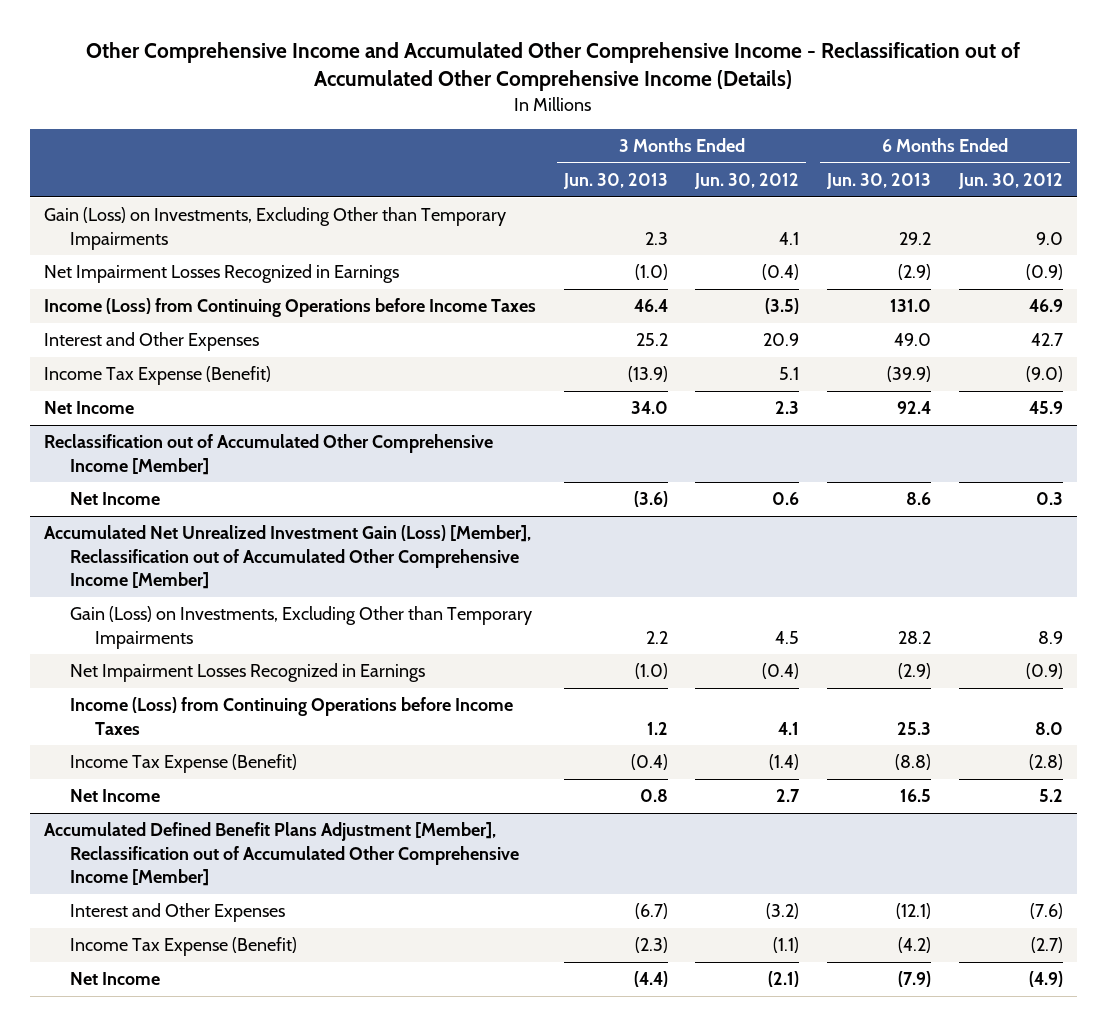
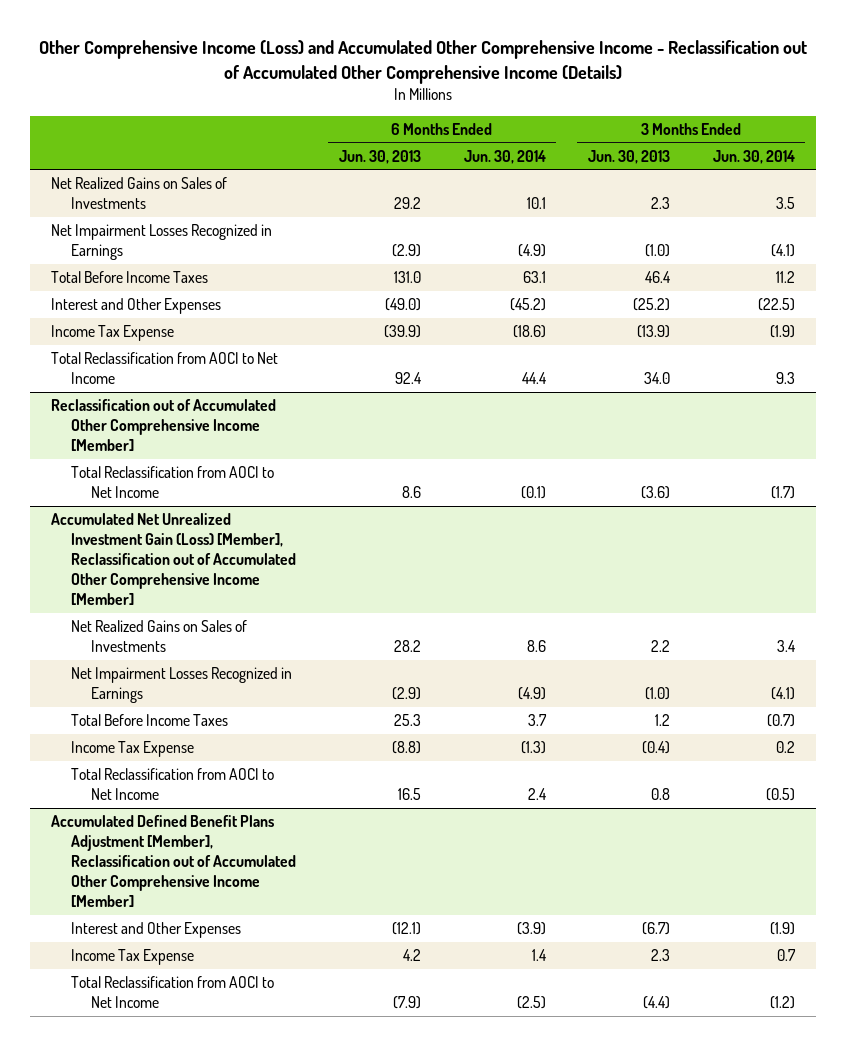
[86,42,1021,92] Other Comprehensive Income and Accumulated Other Comprehensive Income - Reclassification out of Accumulated Other Comprehensive Income (Details) -> [38,40,807,84] Other Comprehensive Income (Loss) and Accumulated Other Comprehensive Income - Reclassification out of Accumulated Other Comprehensive Income (Details)
[694,173,800,190] Jun. 30, 2012 -> none
[957,173,1063,190] Jun. 30, 2012 -> none
none -> [463,149,546,164] Jun. 30, 2014
none -> [712,149,795,164] Jun. 30, 2014
[43,207,506,250] Gain (Loss) on Investments, Excluding Other than Temporary Impairments -> [51,177,228,210] Net Realized Gains on Sales of Investments
[43,298,536,318] Income (Loss) from Continuing Operations before Income Taxes -> [51,271,209,284] Total Before Income Taxes
[635,333,668,347] 25.2 -> [633,298,671,312] (25.2)
[894,333,932,347] 49.0 -> [384,298,421,312] (49.0)
[43,366,271,386] Income Tax Expense (Benefit) -> [51,325,175,342] Income Tax Expense
[43,401,134,415] Net Income -> [51,352,279,385] Total Reclassification from AOCI to Net Income
[69,492,160,506] Net Income -> [71,466,275,499] Total Reclassification from AOCI to Net Income
[69,606,532,649] Gain (Loss) on Investments, Excluding Other than Temporary Impairments -> [71,620,248,653] Net Realized Gains on Sales of Investments
[69,697,513,735] Income (Loss) from Continuing Operations before Income Taxes -> [71,714,229,727] Total Before Income Taxes
[69,754,297,774] Income Tax Expense (Benefit) -> [71,741,195,758] Income Tax Expense
[69,789,160,803] Net Income -> [71,768,275,801] Total Reclassification from AOCI to Net Income
[69,937,297,957] Income Tax Expense (Benefit) -> [71,949,195,966] Income Tax Expense
[634,937,668,954] (2.3) -> [651,949,671,962] 2.3
[898,937,932,954] (4.2) -> [402,949,421,962] 4.2
[69,972,160,986] Net Income -> [71,976,275,1009] Total Reclassification from AOCI to Net Income

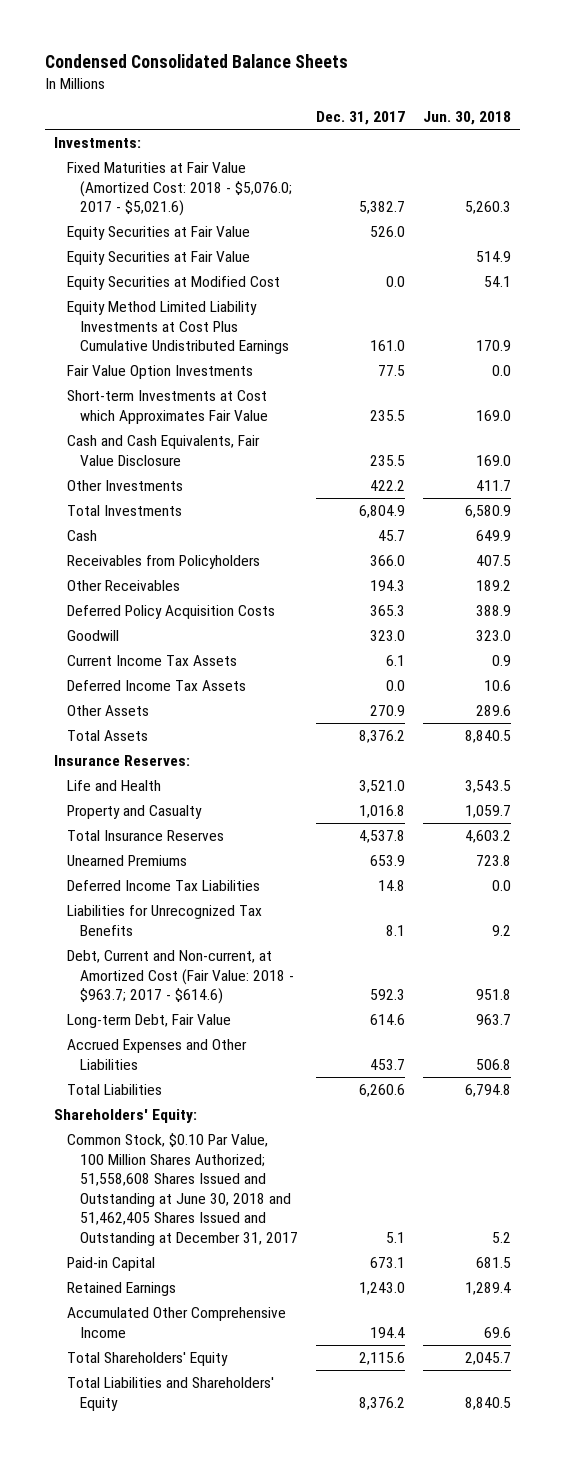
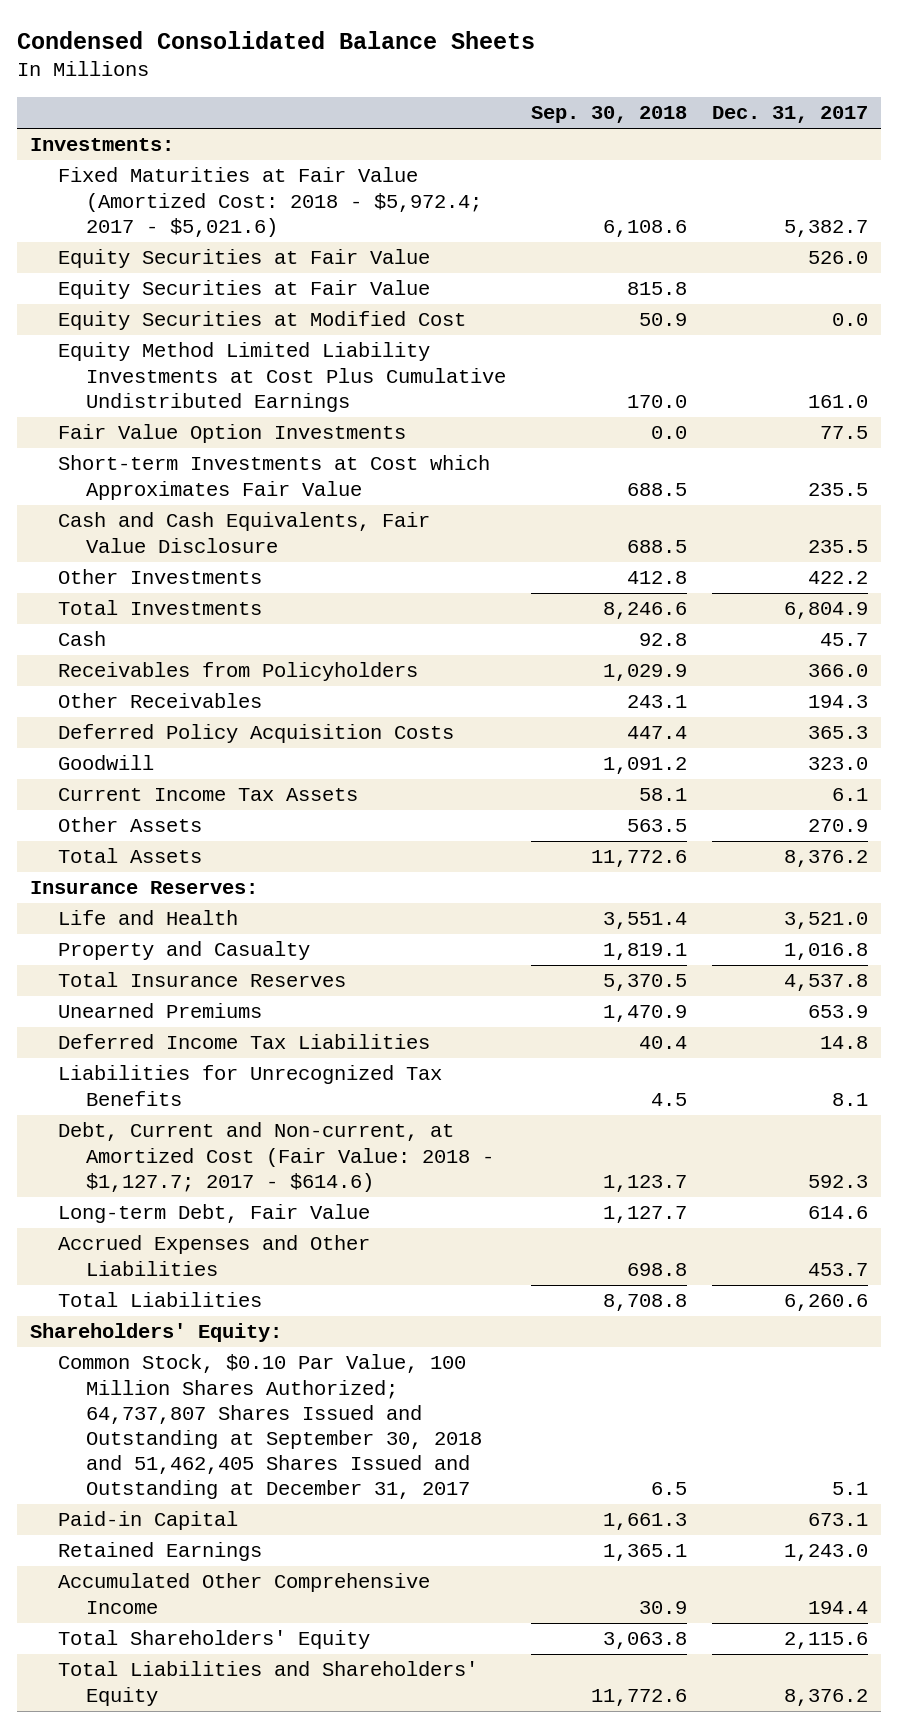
[422,111,511,126] Jun. 30, 2018 -> none
none -> [531,106,688,124] Sep. 30, 2018
[66,161,293,217] Fixed Maturities at Fair Value (Amortized Cost: 2018 - $5,076.0; 2017 - $5,021.6) -> [58,167,482,237] Fixed Maturities at Fair Value (Amortized Cost: 2018 - $5,972.4; 2017 - $5,021.6)
[66,679,246,691] Deferred Income Tax Assets -> none
[66,949,295,1005] Debt, Current and Non-current, at Amortized Cost (Fair Value: 2018 - $963.7; 2017 - $614.6) -> [58,1122,494,1192] Debt, Current and Non-current, at Amortized Cost (Fair Value: 2018 - $1,127.7; 2017 - $614.6)
[66,1132,299,1247] Common Stock, $0.10 Par Value, 100 Million Shares Authorized; 51,558,608 Shares Issued and Outstanding at June 30, 2018 and 51,462,405 Shares Issued and Outstanding at December 31, 2017 -> [58,1354,482,1500] Common Stock, $0.10 Par Value, 100 Million Shares Authorized; 64,737,807 Shares Issued and Outstanding at September 30, 2018 and 51,462,405 Shares Issued and Outstanding at December 31, 2017

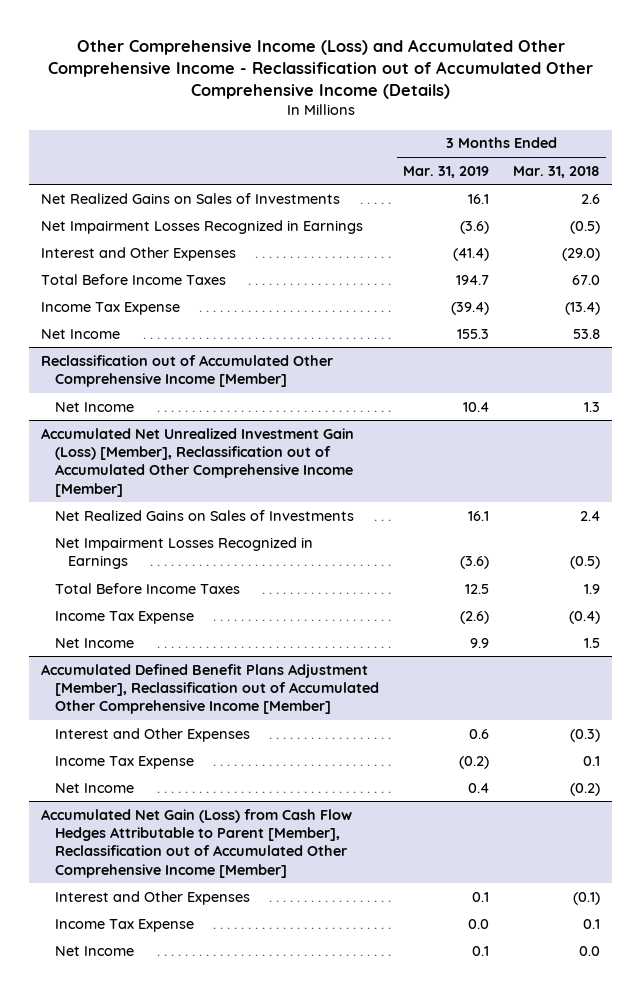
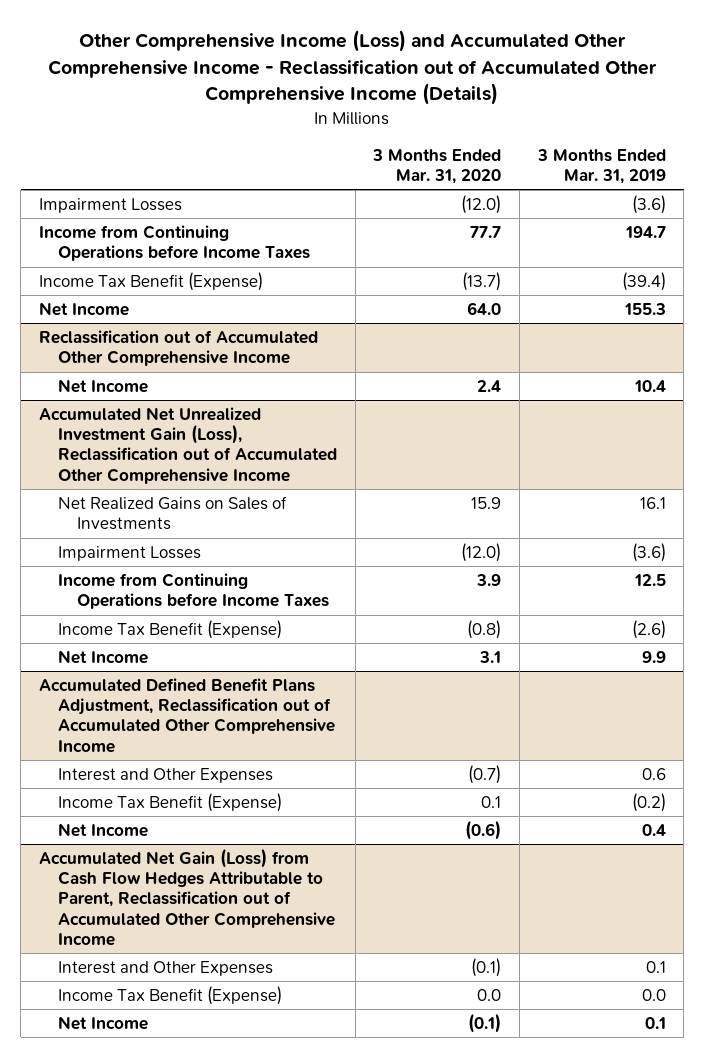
[513,165,601,178] Mar. 31, 2018 -> none
none -> [372,148,502,184] 3 Months Ended Mar. 31, 2020
[41,192,341,204] Net Realized Gains on Sales of Investments -> none
[41,246,237,261] Interest and Other Expenses -> none
[41,219,364,234] Net Impairment Losses Recognized in Earnings -> [39,198,183,214] Impairment Losses
[41,273,227,285] Total Before Income Taxes -> [39,225,311,262] Income from Continuing Operations before Income Taxes
[41,301,181,315] Income Tax Expense -> [39,272,264,292] Income Tax Benefit (Expense)
[41,354,334,388] Reclassification out of Accumulated Other Comprehensive Income [Member] -> [39,330,319,367] Reclassification out of Accumulated Other Comprehensive Income
[41,427,355,497] Accumulated Net Unrealized Investment Gain (Loss) [Member], Reclassification out of Accumulated Other Comprehensive Income [Member] -> [39,407,338,484] Accumulated Net Unrealized Investment Gain (Loss), Reclassification out of Accumulated Other Comprehensive Income
[54,536,313,570] Net Impairment Losses Recognized in Earnings -> [58,546,202,562] Impairment Losses
[54,582,240,594] Total Before Income Taxes -> [58,573,330,610] Income from Continuing Operations before Income Taxes
[54,610,194,624] Income Tax Expense -> [58,620,283,640] Income Tax Benefit (Expense)
[41,663,379,715] Accumulated Defined Benefit Plans Adjustment [Member], Reclassification out of Accumulated Other Comprehensive Income [Member] -> [39,678,336,753] Accumulated Defined Benefit Plans Adjustment, Reclassification out of Accumulated Other Comprehensive Income
[54,755,194,769] Income Tax Expense -> [58,793,283,813] Income Tax Benefit (Expense)
[41,808,353,878] Accumulated Net Gain (Loss) from Cash Flow Hedges Attributable to Parent [Member], Reclassification out of Accumulated Other Comprehensive Income [Member] -> [39,848,336,946] Accumulated Net Gain (Loss) from Cash Flow Hedges Attributable to Parent, Reclassification out of Accumulated Other Comprehensive Income
[54,918,194,932] Income Tax Expense -> [58,986,283,1006] Income Tax Benefit (Expense)

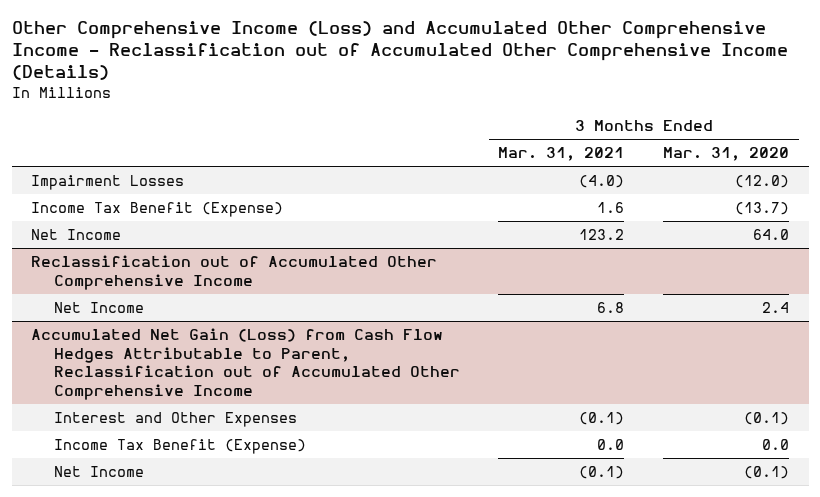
[536,148,666,184] 3 Months Ended Mar. 31, 2019 -> none
none -> [498,146,625,161] Mar. 31, 2021
[39,225,311,262] Income from Continuing Operations before Income Taxes -> none
[39,407,338,484] Accumulated Net Unrealized Investment Gain (Loss), Reclassification out of Accumulated Other Comprehensive Income -> none
[58,496,288,531] Net Realized Gains on Sales of Investments -> none
[58,546,202,562] Impairment Losses -> none
[58,573,330,610] Income from Continuing Operations before Income Taxes -> none
[58,620,283,640] Income Tax Benefit (Expense) -> none
[58,650,149,665] Net Income -> none
[39,678,336,753] Accumulated Defined Benefit Plans Adjustment, Reclassification out of Accumulated Other Comprehensive Income -> none
[58,768,274,784] Interest and Other Expenses -> none
[58,793,283,813] Income Tax Benefit (Expense) -> none
[58,823,149,838] Net Income -> none

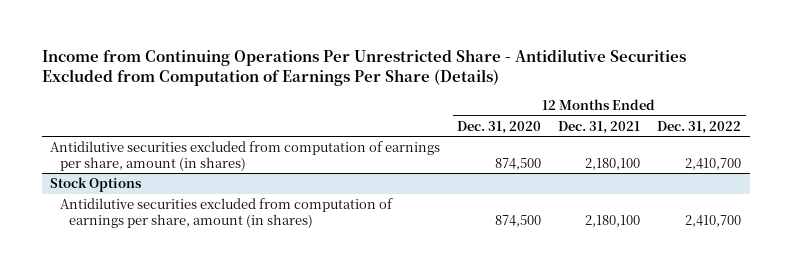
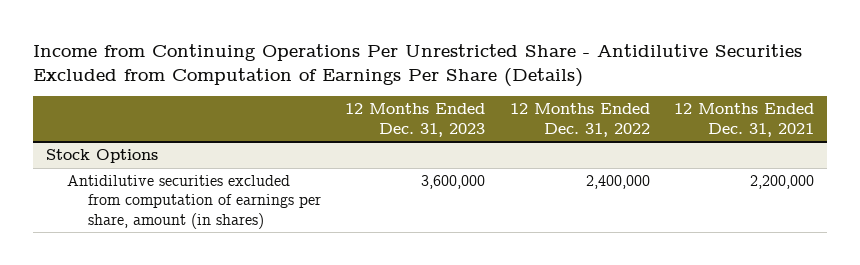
[457,120,542,134] Dec. 31, 2020 -> none
none -> [345,103,486,137] 12 Months Ended Dec. 31, 2023
[50,141,441,171] Antidilutive securities excluded from computation of earnings per share, amount (in shares) -> none
[585,214,641,227] 2,180,100 -> [750,175,815,190] 2,200,000
[685,214,742,227] 2,410,700 -> [585,175,650,190] 2,400,000

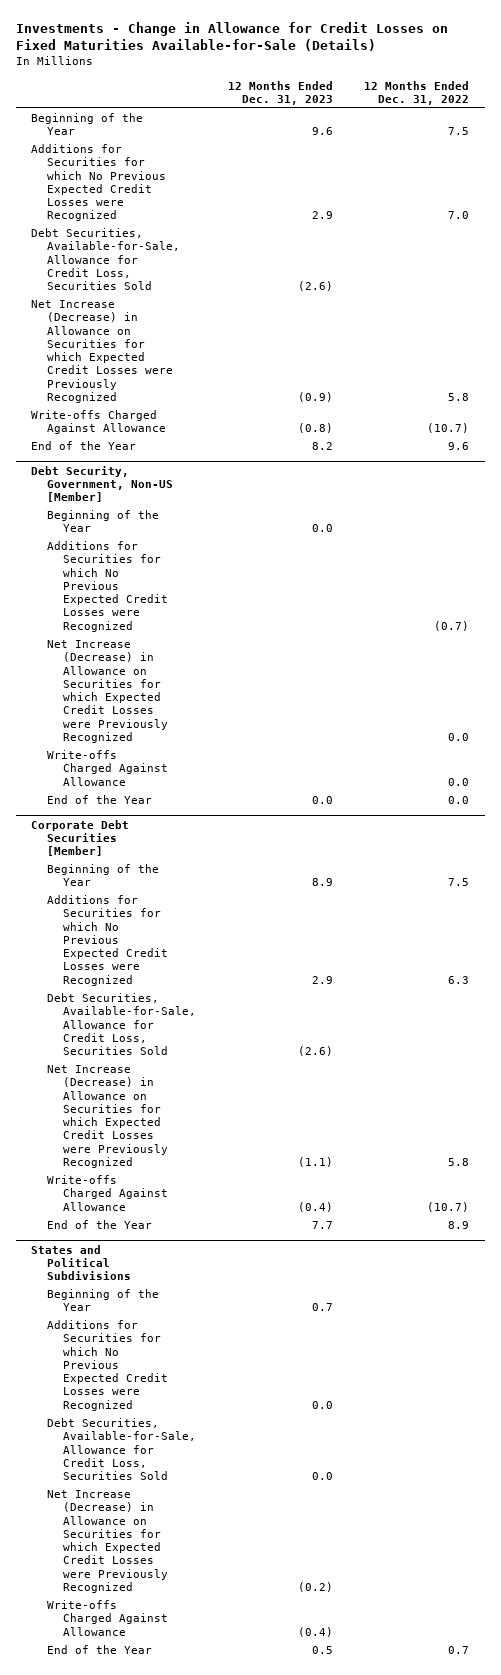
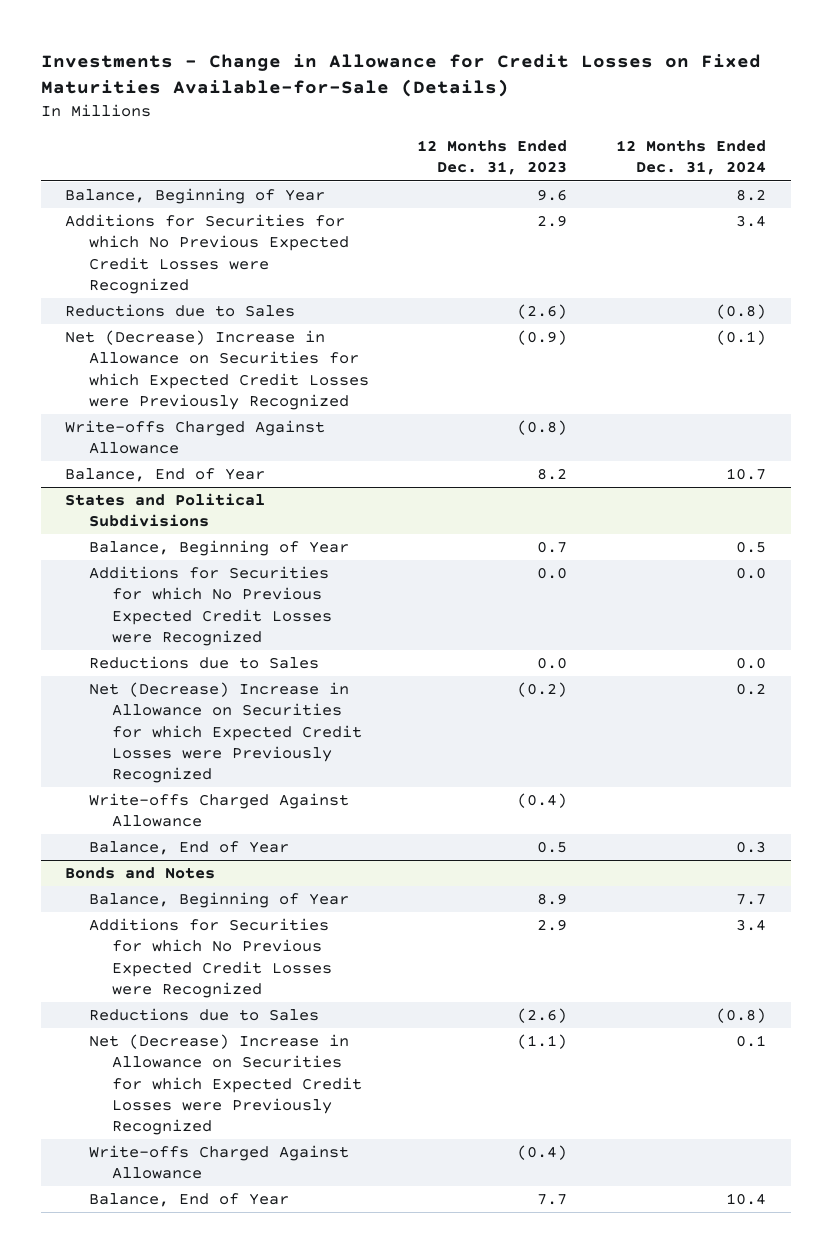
[364,80,470,105] 12 Months Ended Dec. 31, 2022 -> none
none -> [616,140,767,176] 12 Months Ended Dec. 31, 2024
[31,113,144,136] Beginning of the Year -> [65,188,326,205] Balance, Beginning of Year
[31,228,181,291] Debt Securities, Available-for-Sale, Allowance for Credit Loss, Securities Sold -> [65,304,296,318] Reductions due to Sales
[31,300,174,403] Net Increase (Decrease) in Allowance on Securities for which Expected Credit Losses were Previously Recognized -> [65,330,369,411] Net (Decrease) Increase in Allowance on Securities for which Expected Credit Losses were Previously Recognized
[31,465,174,503] Debt Security, Government, Non-US [Member] -> none
[47,510,160,533] Beginning of the Year -> none
[47,541,168,632] Additions for Securities for which No Previous Expected Credit Losses were Recognized -> none
[47,640,168,743] Net Increase (Decrease) in Allowance on Securities for which Expected Credit Losses were Previously Recognized -> none
[47,750,168,786] Write-offs Charged Against Allowance -> none
[47,795,153,805] End of the Year -> none
[31,819,130,857] Corporate Debt Securities [Member] -> none
[47,864,160,887] Beginning of the Year -> none
[47,895,168,986] Additions for Securities for which No Previous Expected Credit Losses were Recognized -> none
[47,993,196,1056] Debt Securities, Available-for-Sale, Allowance for Credit Loss, Securities Sold -> none
[47,1065,168,1168] Net Increase (Decrease) in Allowance on Securities for which Expected Credit Losses were Previously Recognized -> none
[47,1175,168,1211] Write-offs Charged Against Allowance -> none
[47,1220,153,1230] End of the Year -> none
[31,441,137,451] End of the Year -> [65,468,266,483] Balance, End of Year
[47,1289,160,1312] Beginning of the Year -> [88,540,349,557] Balance, Beginning of Year
[47,1418,196,1481] Debt Securities, Available-for-Sale, Allowance for Credit Loss, Securities Sold -> [88,656,319,670] Reductions due to Sales
[47,1490,168,1593] Net Increase (Decrease) in Allowance on Securities for which Expected Credit Losses were Previously Recognized -> [88,682,363,784] Net (Decrease) Increase in Allowance on Securities for which Expected Credit Losses were Previously Recognized
[47,1645,153,1655] End of the Year -> [88,841,289,856] Balance, End of Year
none -> [65,867,216,880] Bonds and Notes
none -> [88,892,349,909] Balance, Beginning of Year
none -> [88,918,333,999] Additions for Securities for which No Previous Expected Credit Losses were Recognized
none -> [88,1008,319,1022] Reductions due to Sales
none -> [88,1034,363,1136] Net (Decrease) Increase in Allowance on Securities for which Expected Credit Losses were Previously Recognized
none -> [88,1145,349,1180] Write-offs Charged Against Allowance
none -> [88,1193,289,1208] Balance, End of Year

